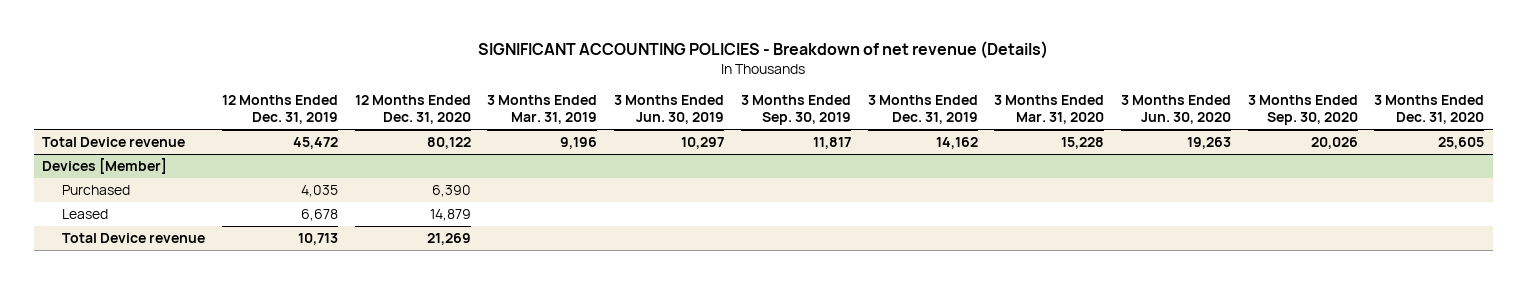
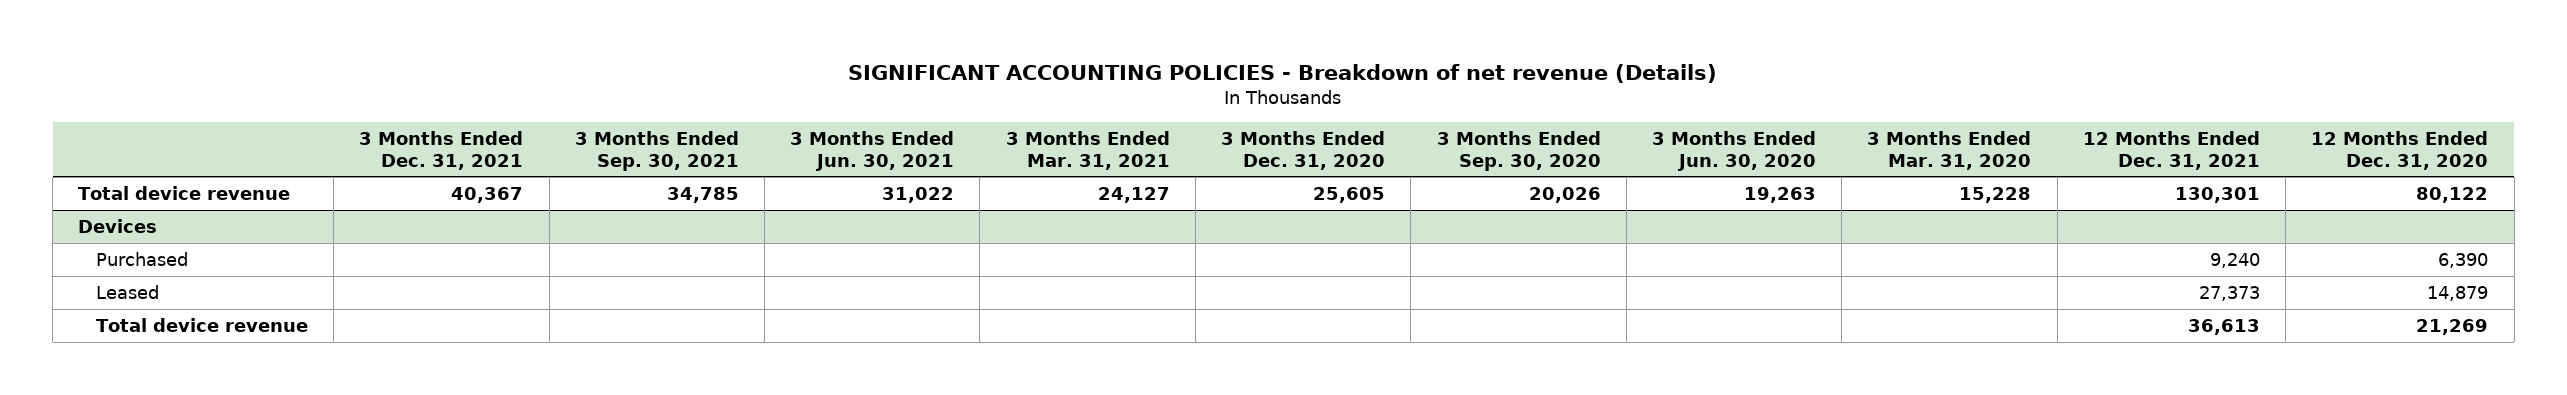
[222,95,339,125] 12 Months Ended Dec. 31, 2019 -> none
[487,95,598,125] 3 Months Ended Mar. 31, 2019 -> none
[614,95,725,125] 3 Months Ended Jun. 30, 2019 -> none
[740,95,851,126] 3 Months Ended Sep. 30, 2019 -> none
[867,95,978,125] 3 Months Ended Dec. 31, 2019 -> none
none -> [359,130,524,170] 3 Months Ended Dec. 31, 2021
none -> [574,130,739,171] 3 Months Ended Sep. 30, 2021
none -> [790,130,955,171] 3 Months Ended Jun. 30, 2021
none -> [1005,130,1170,170] 3 Months Ended Mar. 31, 2021
none -> [2082,130,2260,170] 12 Months Ended Dec. 31, 2021
[42,137,186,148] Total Device revenue -> [78,185,291,200] Total device revenue
[42,158,168,175] Devices [Member] -> [78,218,158,233] Devices
[62,233,206,244] Total Device revenue -> [95,317,308,332] Total device revenue

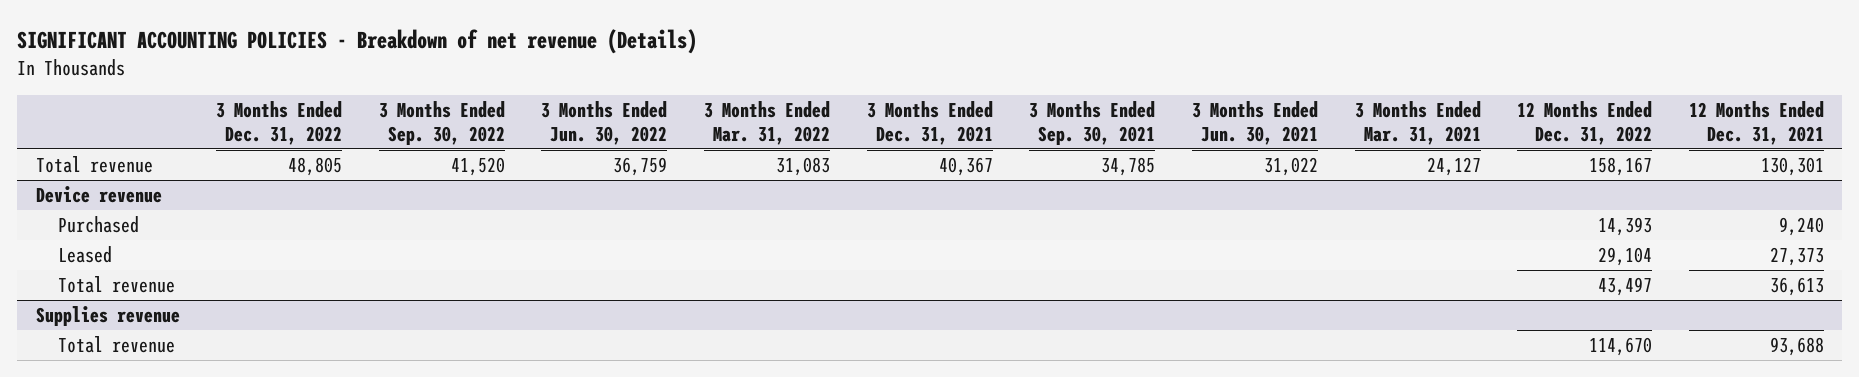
[1221,130,1386,170] 3 Months Ended Dec. 31, 2020 -> none
[1436,130,1601,171] 3 Months Ended Sep. 30, 2020 -> none
[1651,130,1816,171] 3 Months Ended Jun. 30, 2020 -> none
[1867,130,2032,170] 3 Months Ended Mar. 31, 2020 -> none
[2311,130,2489,170] 12 Months Ended Dec. 31, 2020 -> none
none -> [216,101,343,145] 3 Months Ended Dec. 31, 2022
none -> [378,101,505,145] 3 Months Ended Sep. 30, 2022
none -> [541,101,668,145] 3 Months Ended Jun. 30, 2022
none -> [704,101,831,145] 3 Months Ended Mar. 31, 2022
none -> [1517,101,1653,145] 12 Months Ended Dec. 31, 2022
[78,185,291,200] Total device revenue -> [35,156,153,174] Total revenue
[78,218,158,233] Devices -> [35,186,162,204] Device revenue
[95,317,308,332] Total device revenue -> [57,276,175,294] Total revenue
none -> [35,306,180,327] Supplies revenue
none -> [57,336,175,354] Total revenue

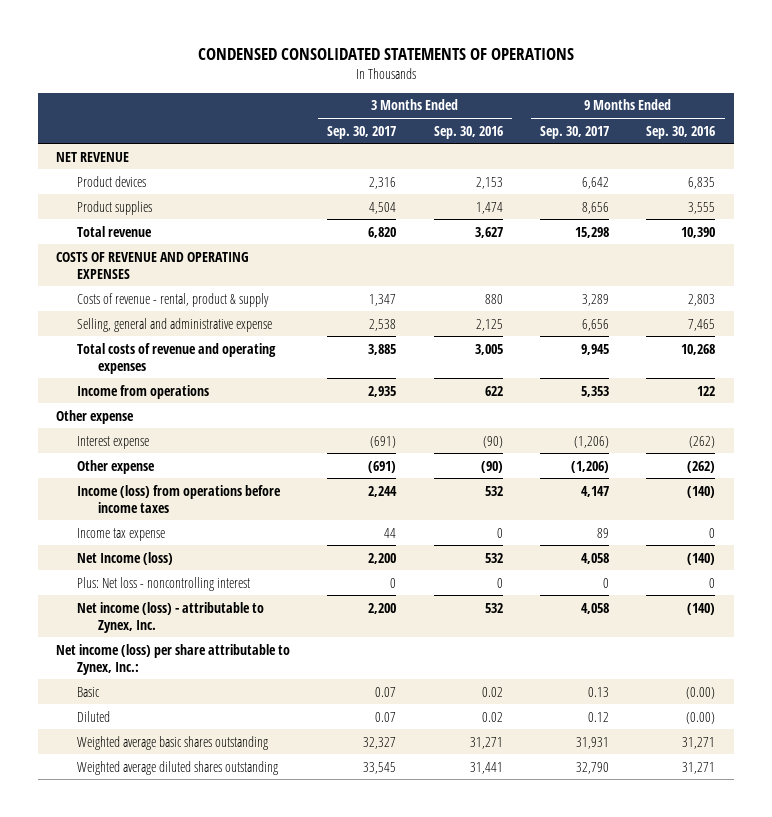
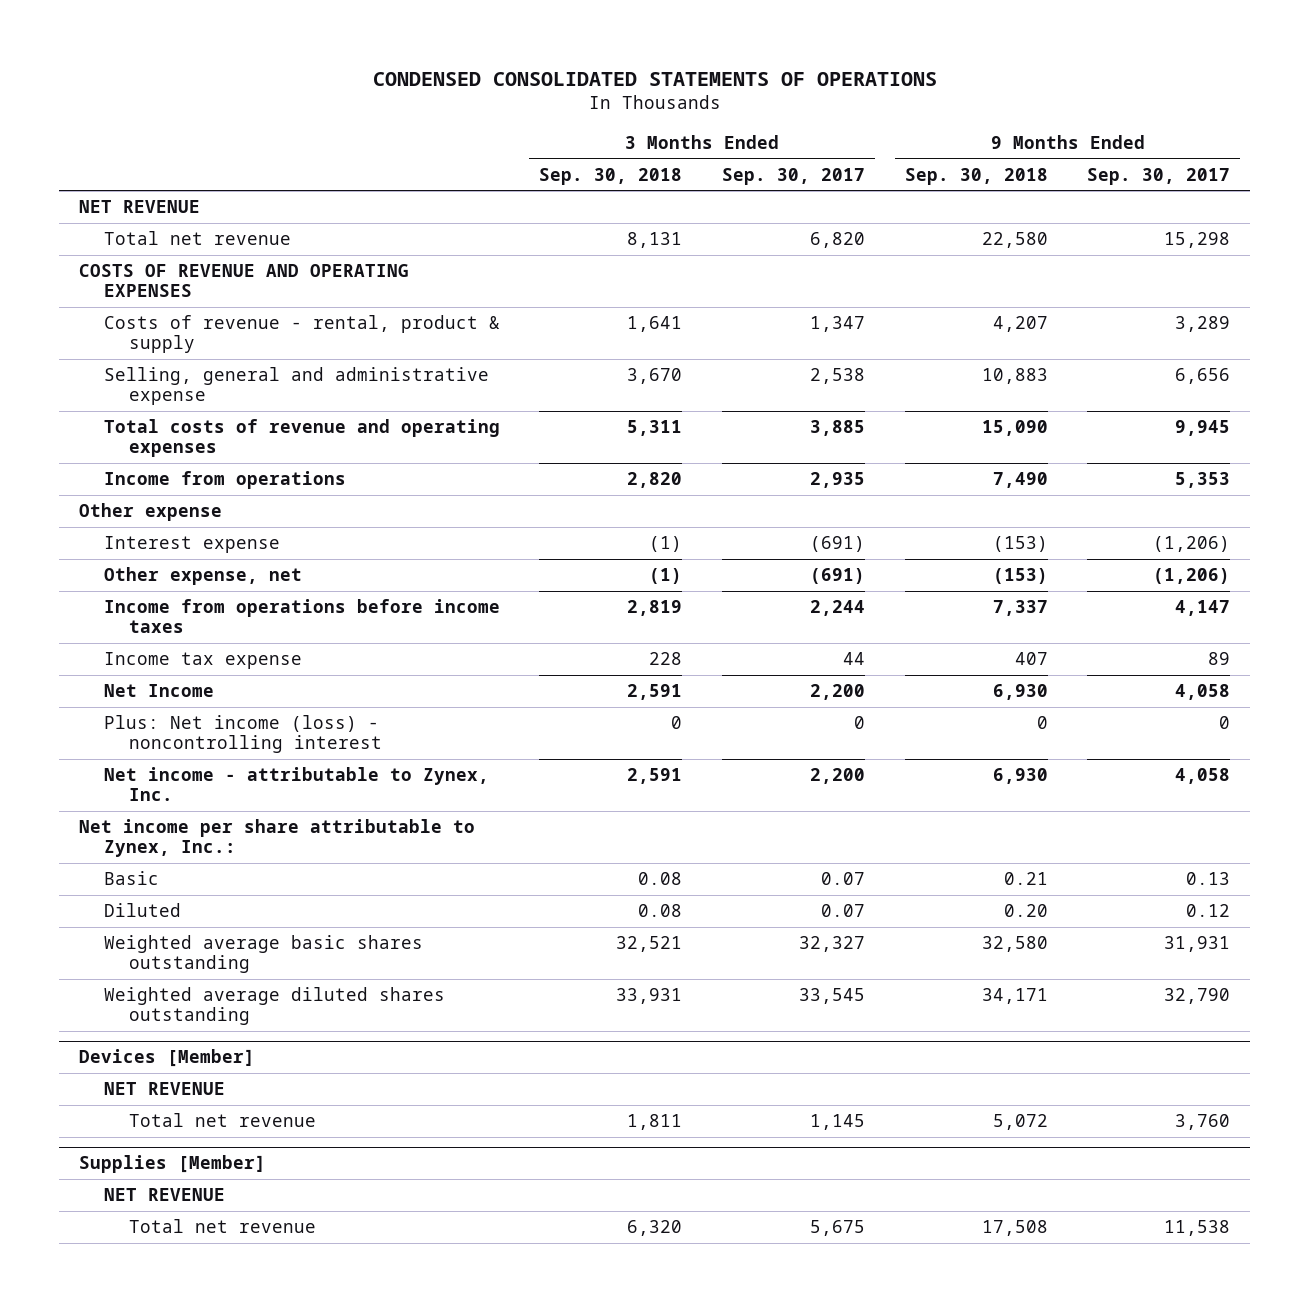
[433,125,503,139] Sep. 30, 2016 -> none
[646,125,716,139] Sep. 30, 2016 -> none
none -> [539,167,683,185] Sep. 30, 2018
none -> [904,167,1048,185] Sep. 30, 2018
[77,175,147,187] Product devices -> none
[77,200,153,215] Product supplies -> none
[77,225,153,237] Total revenue -> [103,231,291,246] Total net revenue
[77,459,156,474] Other expense -> [103,567,302,586] Other expense, net
[77,484,282,513] Income (loss) from operations before income taxes -> [103,599,500,634] Income from operations before income taxes
[77,551,174,565] Net Income (loss) -> [103,684,214,698] Net Income
[77,576,251,591] Plus: Net loss - noncontrolling interest -> [103,715,382,754] Plus: Net income (loss) - noncontrolling interest
[77,601,265,633] Net income (loss) - attributable to Zynex, Inc. -> [103,767,489,802] Net income - attributable to Zynex, Inc.
[56,643,291,675] Net income (loss) per share attributable to Zynex, Inc.: -> [78,819,475,858] Net income per share attributable to Zynex, Inc.:
none -> [78,1049,255,1068] Devices [Member]
none -> [103,1082,225,1096] NET REVENUE
none -> [128,1113,316,1128] Total net revenue
none -> [78,1155,266,1174] Supplies [Member]
none -> [103,1188,225,1202] NET REVENUE
none -> [128,1219,316,1234] Total net revenue

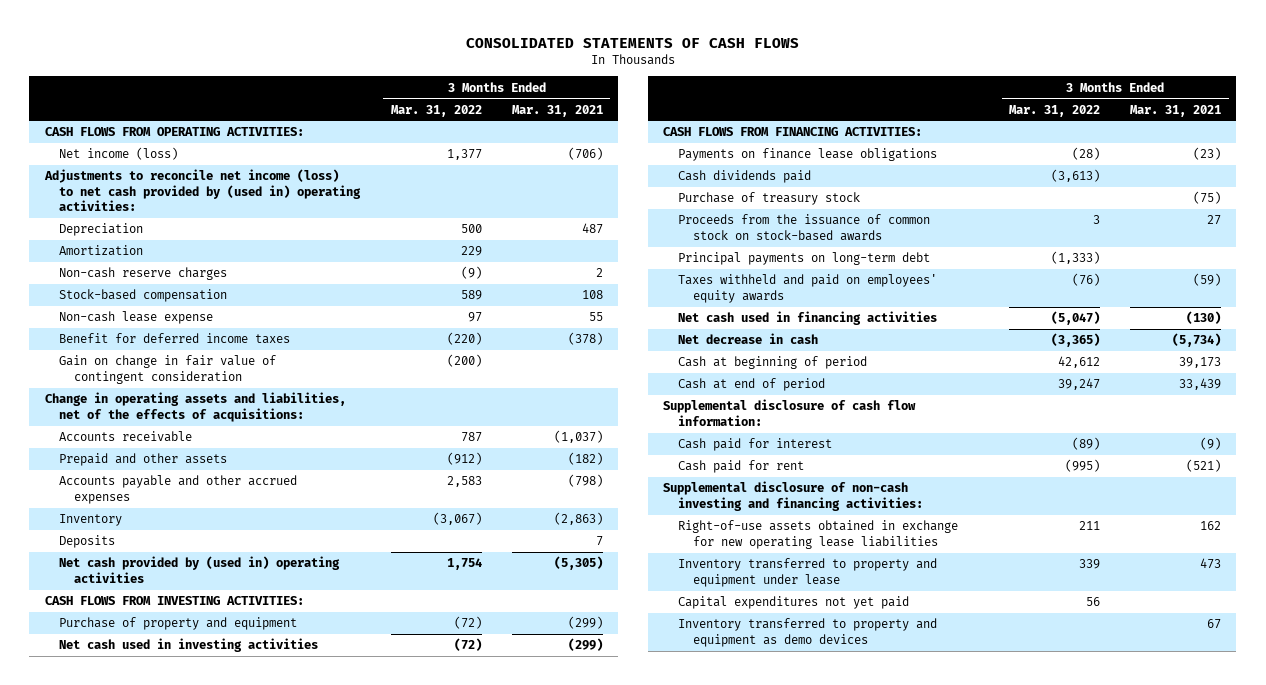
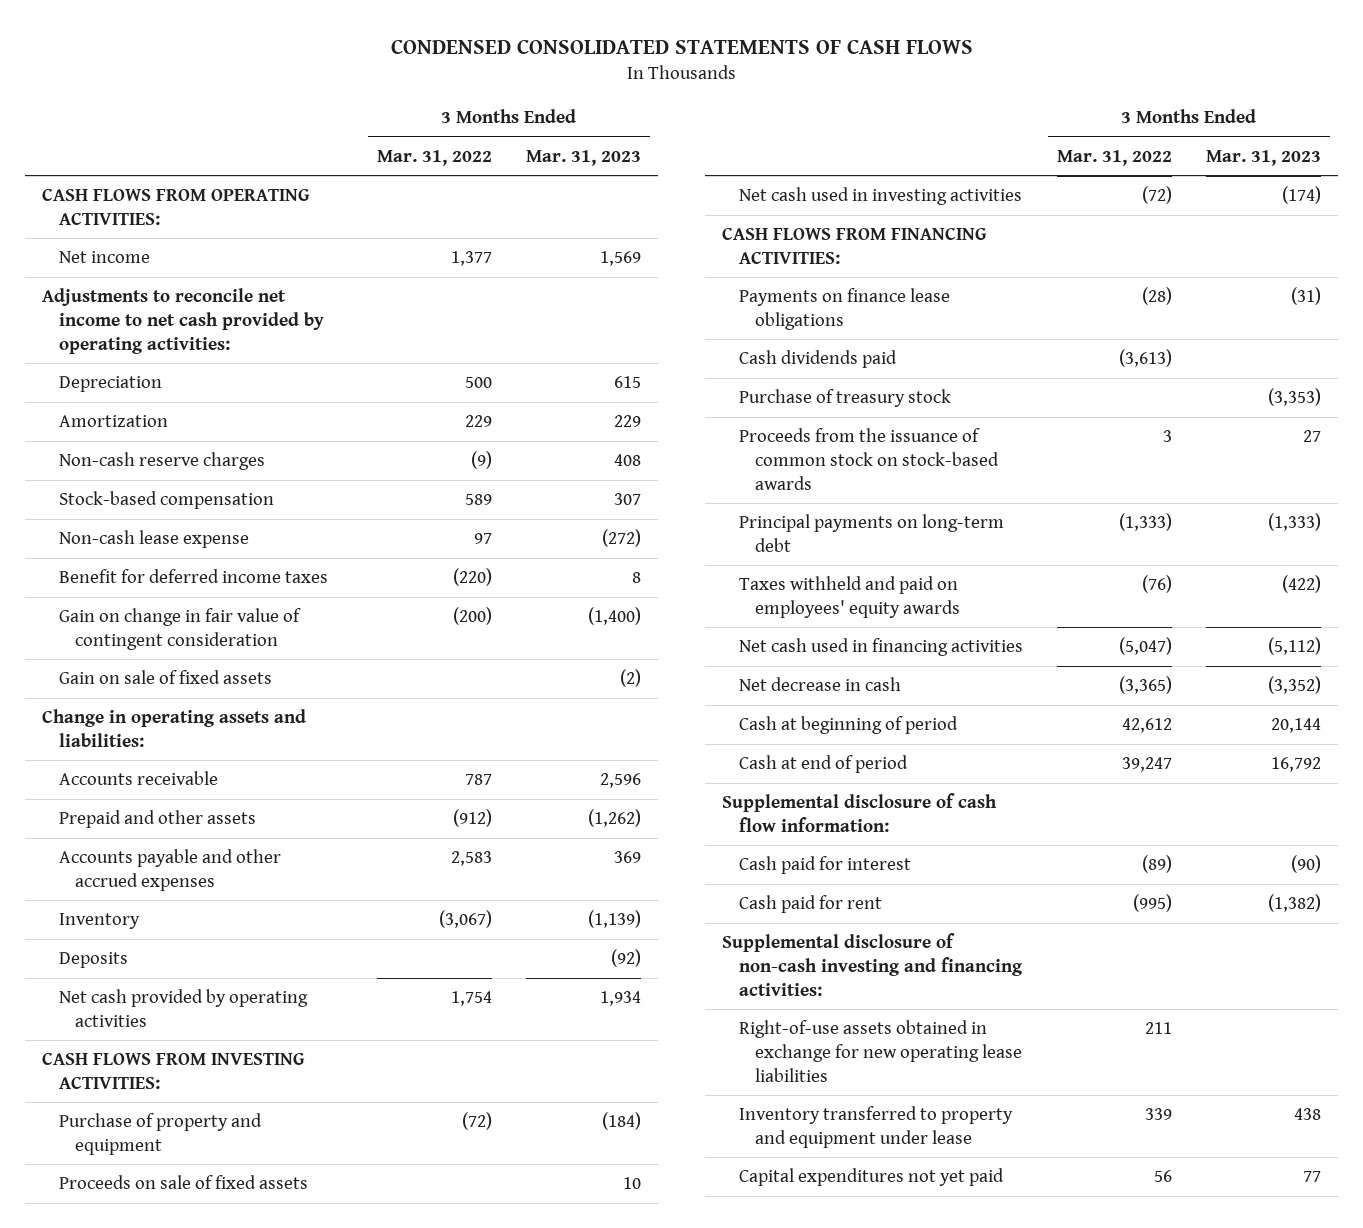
[465,38,799,49] CONSOLIDATED STATEMENTS OF CASH FLOWS -> [390,39,973,55] CONDENSED CONSOLIDATED STATEMENTS OF CASH FLOWS
[511,104,603,117] Mar. 31, 2021 -> none
none -> [526,149,642,166] Mar. 31, 2023
[59,147,179,161] Net income (loss) -> [58,251,150,264] Net income
[43,169,362,212] Adjustments to reconcile net income (loss) to net cash provided by (used in) operating activities: -> [42,288,324,355] Adjustments to reconcile net income to net cash provided by operating activities:
none -> [58,670,272,685] Gain on sale of fixed assets
[44,392,346,422] Change in operating assets and liabilities, net of the effects of acquisitions: -> [42,709,307,748] Change in operating assets and liabilities:
[59,556,341,583] Net cash provided by (used in) operating activities -> [58,989,308,1028] Net cash provided by operating activities
none -> [58,1175,308,1190] Proceeds on sale of fixed assets
[677,618,937,647] Inventory transferred to property and equipment as demo devices -> none

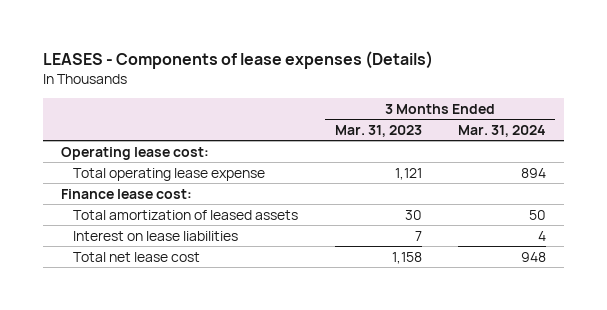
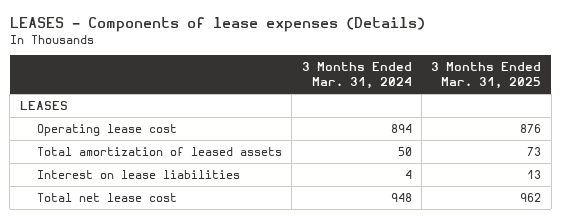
[334,124,422,137] Mar. 31, 2023 -> none
none -> [431,62,542,89] 3 Months Ended Mar. 31, 2025
[61,146,210,160] Operating lease cost: -> none
[61,188,193,199] Finance lease cost: -> none
none -> [19,101,68,111] LEASES
[72,167,265,181] Total operating lease expense -> [36,124,177,137] Operating lease cost

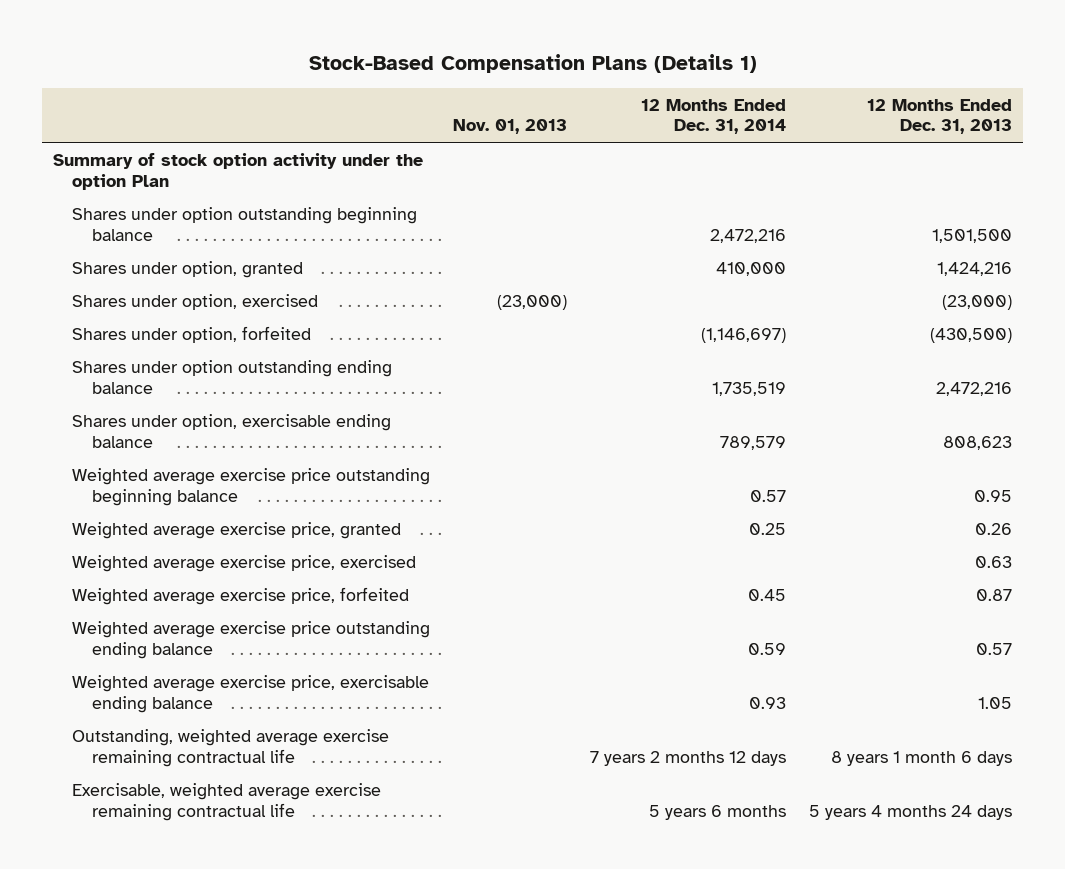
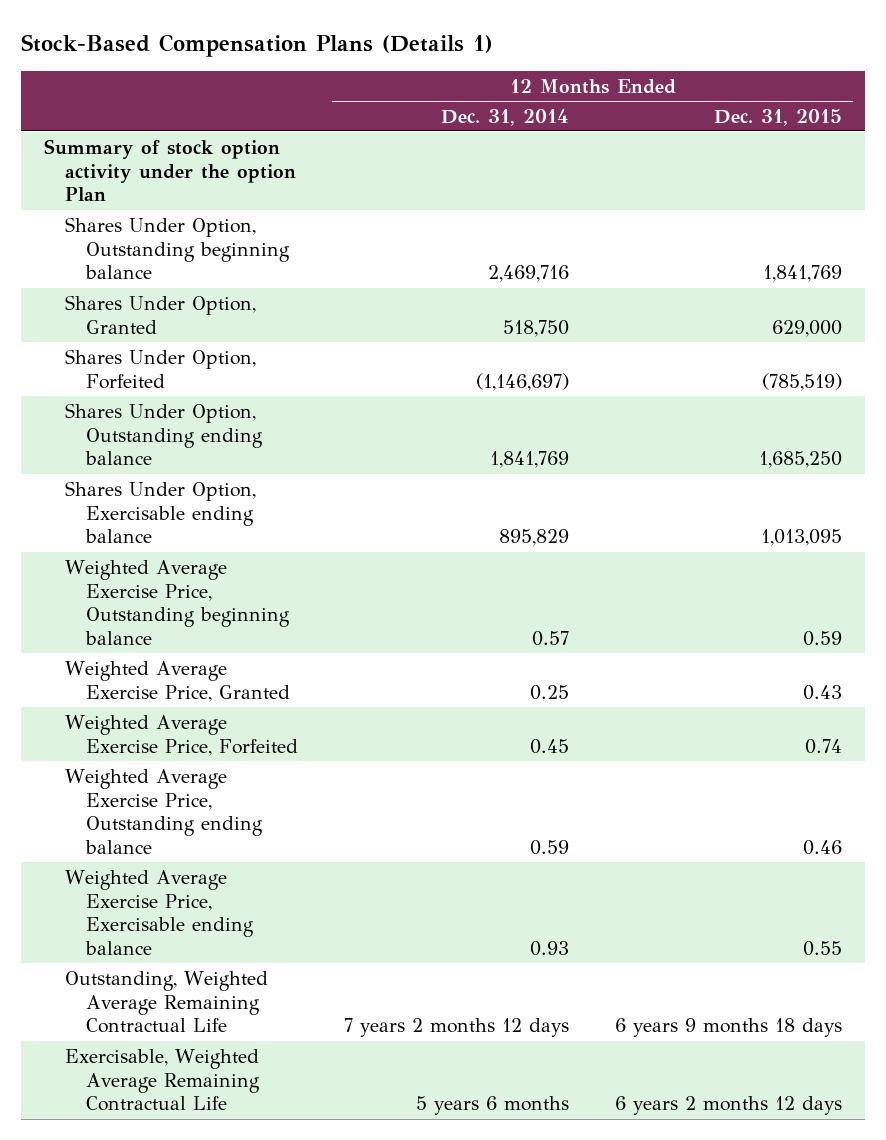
[453,119,568,135] Nov. 01, 2013 -> none
[867,98,1013,135] 12 Months Ended Dec. 31, 2013 -> none
none -> [713,108,842,126] Dec. 31, 2015
[72,293,319,310] Shares under option, exercised -> none
[72,554,417,572] Weighted average exercise price, exercised -> none
[72,206,418,241] Shares under option outstanding beginning balance -> [64,216,290,280] Shares Under Option, Outstanding beginning balance
[710,228,787,243] 2,472,216 -> [487,265,569,283] 2,469,716
[72,260,304,278] Shares under option, granted -> [64,294,256,334] Shares Under Option, Granted
[716,261,787,276] 410,000 -> [502,319,569,337] 518,750
[72,325,312,343] Shares under option, forfeited -> [64,348,256,389] Shares Under Option, Forfeited
[72,359,393,394] Shares under option outstanding ending balance -> [64,402,263,466] Shares Under Option, Outstanding ending balance
[712,381,787,396] 1,735,519 -> [489,451,569,469] 1,841,769
[72,413,392,448] Shares under option, exercisable ending balance -> [64,480,256,544] Shares Under Option, Exercisable ending balance
[720,435,787,450] 789,579 -> [498,529,569,547] 895,829
[72,467,431,506] Weighted average exercise price outstanding beginning balance -> [64,559,290,646] Weighted Average Exercise Price, Outstanding beginning balance
[72,521,402,539] Weighted average exercise price, granted -> [64,660,290,702] Weighted Average Exercise Price, Granted
[72,586,410,605] Weighted average exercise price, forfeited -> [64,714,298,756] Weighted Average Exercise Price, Forfeited
[72,620,431,659] Weighted average exercise price outstanding ending balance -> [64,768,263,855] Weighted Average Exercise Price, Outstanding ending balance
[72,674,430,713] Weighted average exercise price, exercisable ending balance -> [64,869,254,956] Weighted Average Exercise Price, Exercisable ending balance
[72,728,390,767] Outstanding, weighted average exercise remaining contractual life -> [64,970,268,1034] Outstanding, Weighted Average Remaining Contractual Life
[72,782,382,821] Exercisable, weighted average exercise remaining contractual life -> [64,1048,260,1112] Exercisable, Weighted Average Remaining Contractual Life

